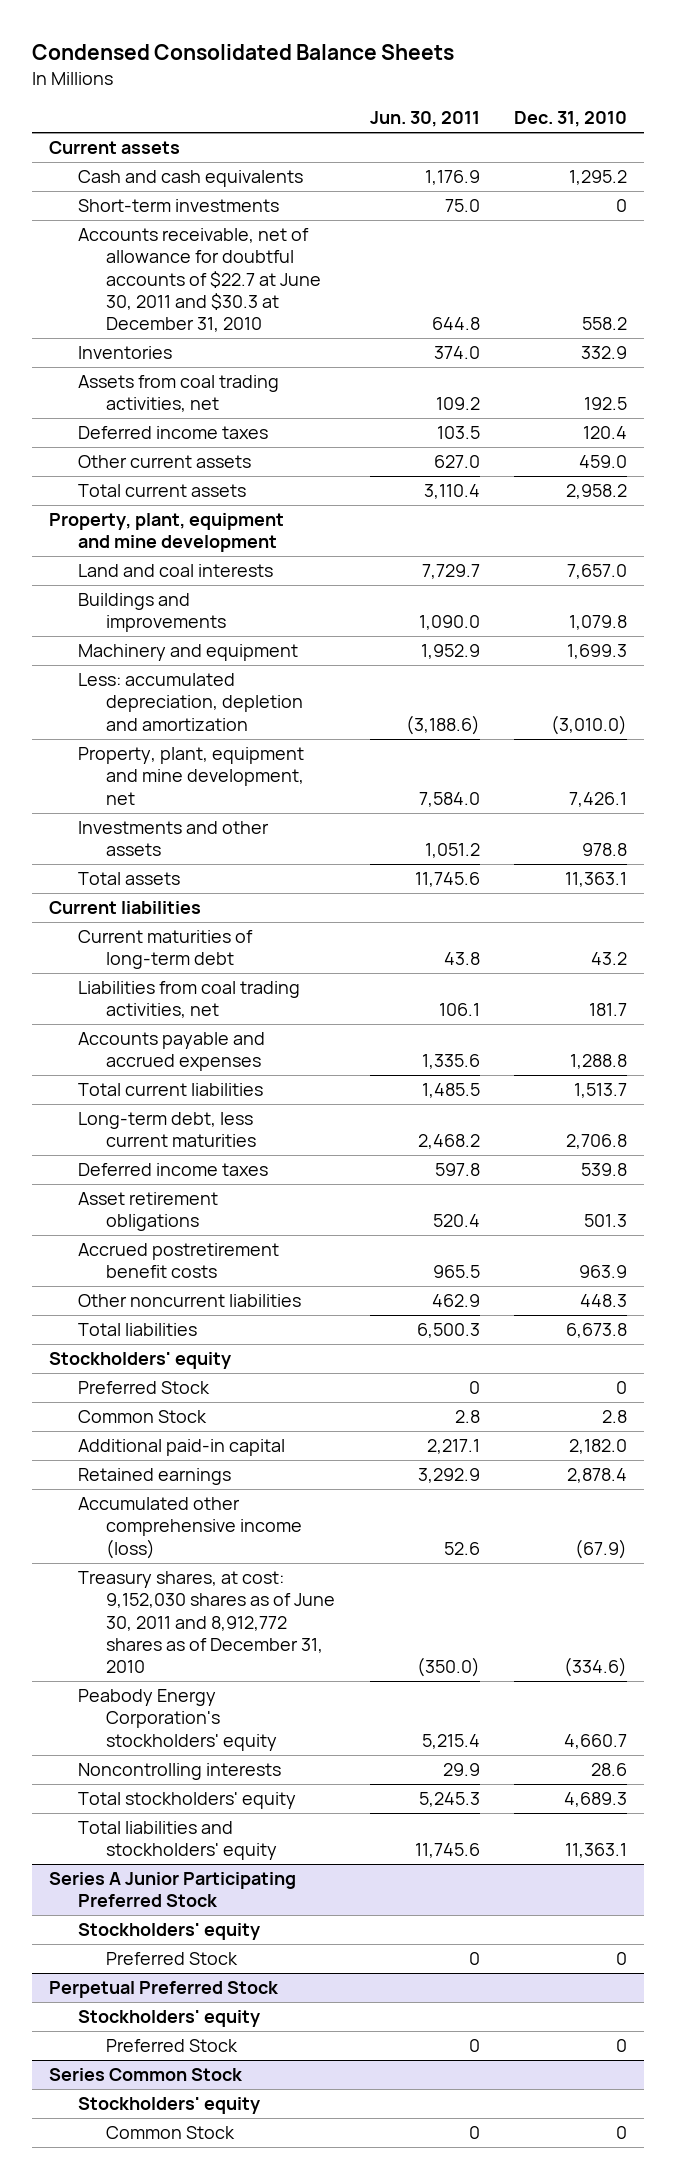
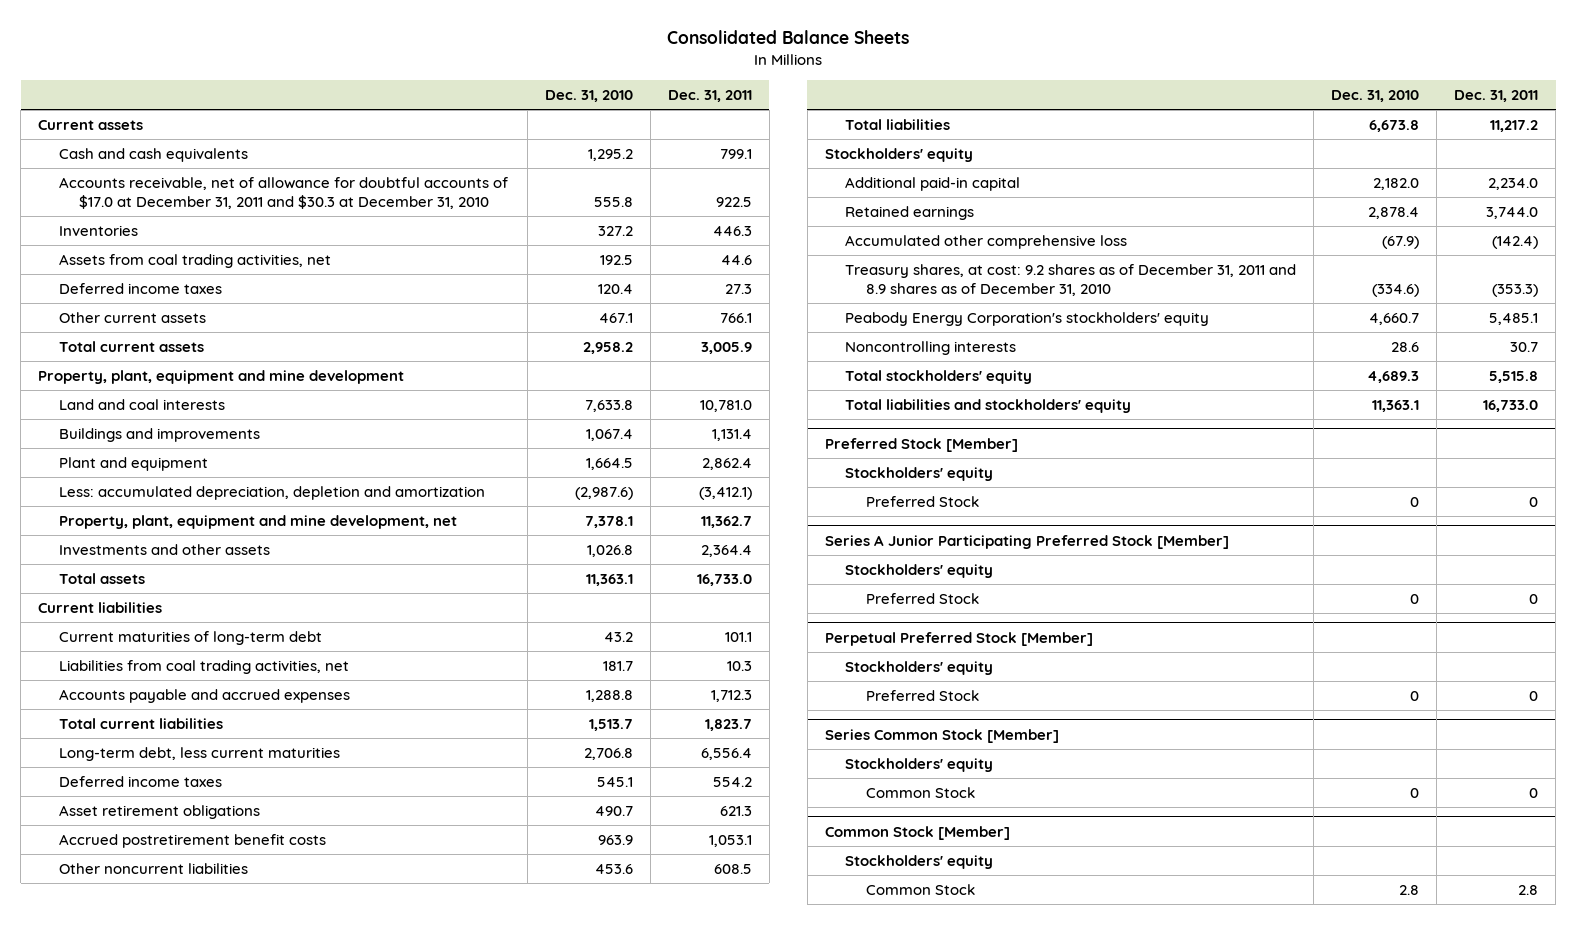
[32,44,455,61] Condensed Consolidated Balance Sheets -> [667,30,910,45] Consolidated Balance Sheets
[369,111,480,128] Jun. 30, 2011 -> none
none -> [667,90,752,103] Dec. 31, 2011
[77,199,279,213] Short-term investments -> none
[77,228,322,333] Accounts receivable, net of allowance for doubtful accounts of $22.7 at June 30, 2011 and $30.3 at December 31, 2010 -> [58,177,508,210] Accounts receivable, net of allowance for doubtful accounts of $17.0 at December 31, 2011 and $30.3 at December 31, 2010
[581,317,627,331] 558.2 -> [593,197,633,208] 555.8
[580,346,627,360] 332.9 -> [597,226,633,237] 327.2
[578,455,627,469] 459.0 -> [598,313,633,324] 467.1
[566,564,627,580] 7,657.0 -> [584,400,633,413] 7,633.8
[568,615,627,631] 1,079.8 -> [585,429,633,442] 1,067.4
[77,644,298,662] Machinery and equipment -> [58,457,208,472] Plant and equipment
[566,644,627,660] 1,699.3 -> [585,458,633,471] 1,664.5
[550,714,627,735] (3,010.0) -> [574,487,633,501] (2,987.6)
[568,791,627,807] 7,426.1 -> [584,516,633,529] 7,378.1
[581,843,627,857] 978.8 -> [586,545,633,558] 1,026.8
[580,1163,627,1177] 539.8 -> [596,777,633,788] 545.1
[583,1214,627,1228] 501.3 -> [594,806,633,817] 490.7
[579,1294,627,1308] 448.3 -> [594,864,633,875] 453.6
[77,1381,210,1395] Preferred Stock -> none
[77,1410,207,1424] Common Stock -> none
[77,1497,303,1559] Accumulated other comprehensive income (loss) -> [845,235,1128,250] Accumulated other comprehensive loss
[77,1571,336,1674] Treasury shares, at cost: 9,152,030 shares as of June 30, 2011 and 8,912,772 shares as of December 31, 2010 -> [845,264,1297,297] Treasury shares, at cost: 9.2 shares as of December 31, 2011 and 8.9 shares as of December 31, 2010
[49,1872,297,1908] Series A Junior Participating Preferred Stock -> none
none -> [824,437,1018,452] Preferred Stock [Member]
[49,1981,280,1999] Perpetual Preferred Stock -> none
none -> [824,534,1229,549] Series A Junior Participating Preferred Stock [Member]
[49,2068,244,2082] Series Common Stock -> none
none -> [824,631,1093,646] Perpetual Preferred Stock [Member]
none -> [866,690,980,702] Preferred Stock
none -> [824,728,1059,743] Series Common Stock [Member]
none -> [845,758,994,773] Stockholders' equity
none -> [824,825,1010,840] Common Stock [Member]
none -> [845,855,994,870] Stockholders' equity
none -> [866,884,976,896] Common Stock

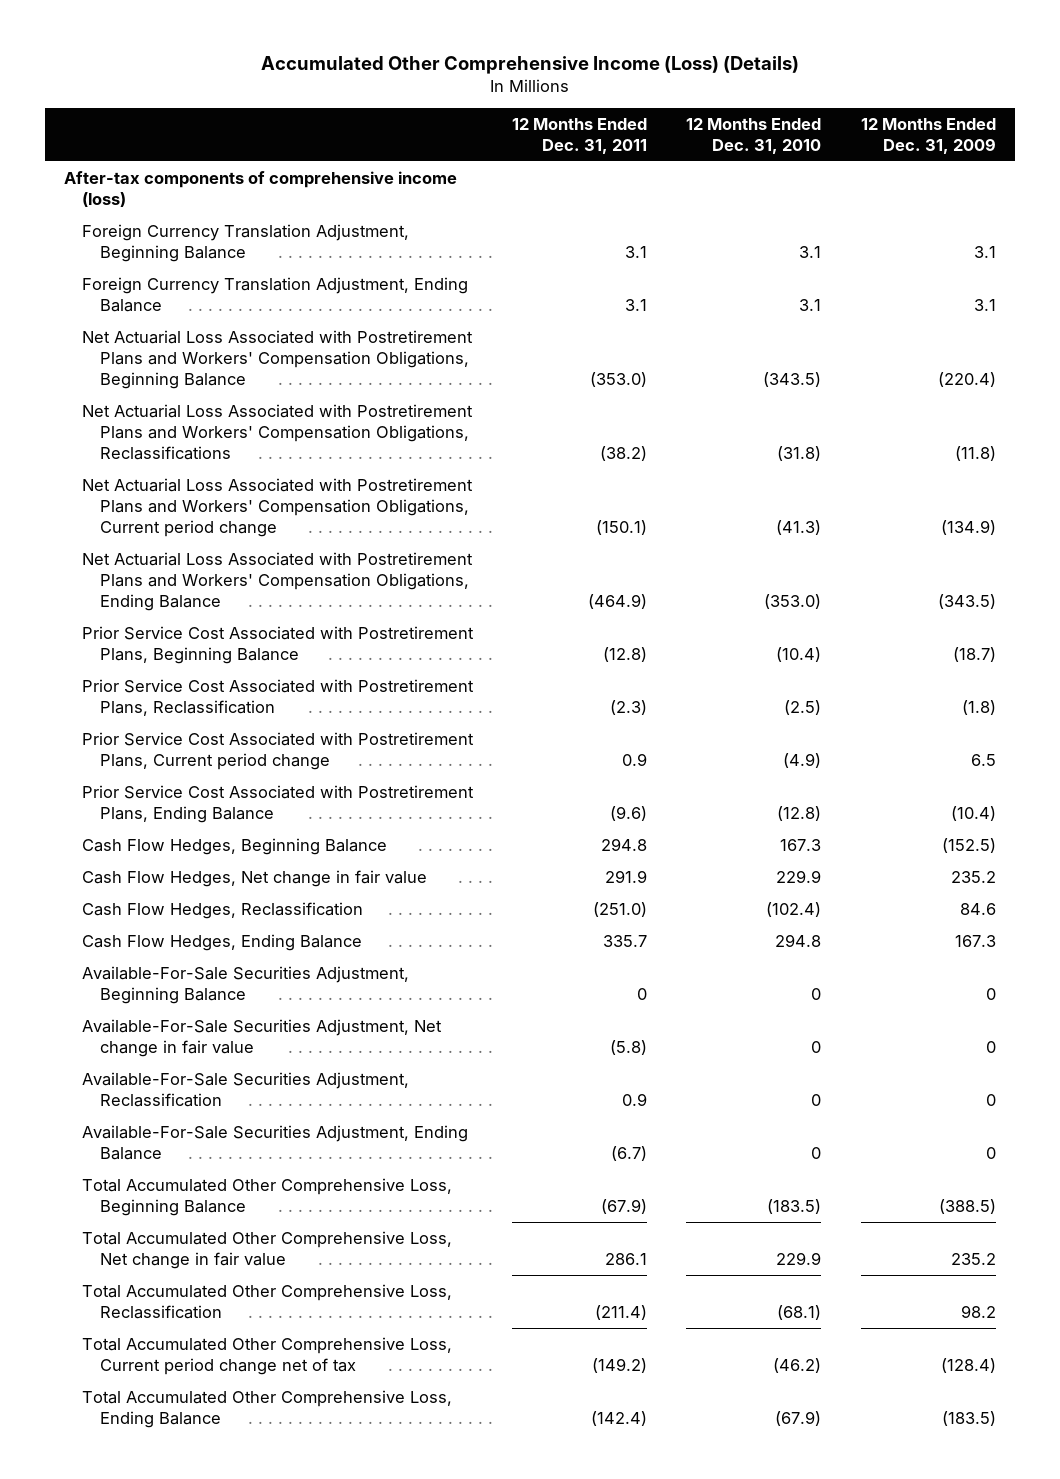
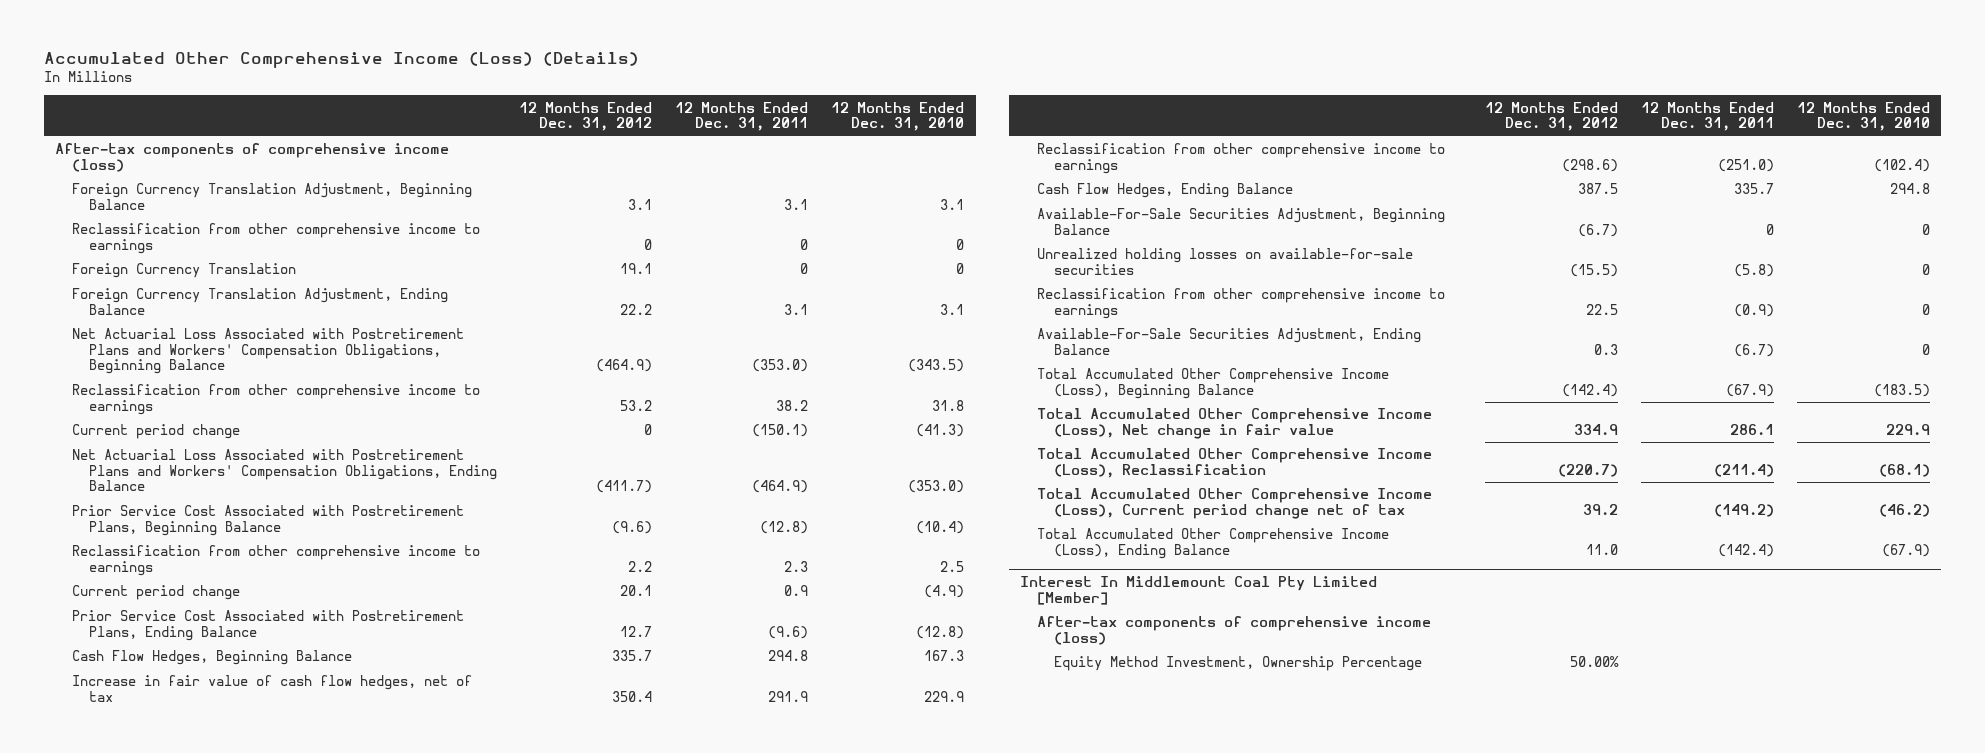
[860,118,996,154] 12 Months Ended Dec. 31, 2009 -> none
none -> [519,101,653,132] 12 Months Ended Dec. 31, 2012
none -> [71,223,480,254] Reclassification from other comprehensive income to earnings
none -> [71,263,296,279] Foreign Currency Translation
[81,404,473,460] Net Actuarial Loss Associated with Postretirement Plans and Workers' Compensation Obligations, Reclassifications -> none
none -> [71,384,480,415] Reclassification from other comprehensive income to earnings
[81,478,473,537] Net Actuarial Loss Associated with Postretirement Plans and Workers' Compensation Obligations, Current period change -> [71,424,240,440] Current period change
[81,679,474,716] Prior Service Cost Associated with Postretirement Plans, Reclassification -> none
none -> [71,545,480,576] Reclassification from other comprehensive income to earnings
[81,732,474,770] Prior Service Cost Associated with Postretirement Plans, Current period change -> [71,585,240,601] Current period change
[81,870,427,888] Cash Flow Hedges, Net change in fair value -> [71,675,472,702] Increase in fair value of cash flow hedges, net of tax
[81,902,363,920] Cash Flow Hedges, Reclassification -> [1037,143,1446,174] Reclassification from other comprehensive income to earnings
[81,1072,409,1107] Available-For-Sale Securities Adjustment, Reclassification -> none
[81,1019,442,1057] Available-For-Sale Securities Adjustment, Net change in fair value -> [1037,248,1414,275] Unrealized holding losses on available-for-sale securities
none -> [1037,288,1446,319] Reclassification from other comprehensive income to earnings
[81,1178,452,1216] Total Accumulated Other Comprehensive Loss, Beginning Balance -> [1037,368,1390,399] Total Accumulated Other Comprehensive Income (Loss), Beginning Balance
[81,1231,452,1269] Total Accumulated Other Comprehensive Loss, Net change in fair value -> [1037,408,1433,439] Total Accumulated Other Comprehensive Income (Loss), Net change in fair value
[81,1284,452,1319] Total Accumulated Other Comprehensive Loss, Reclassification -> [1037,448,1433,478] Total Accumulated Other Comprehensive Income (Loss), Reclassification
[81,1337,452,1375] Total Accumulated Other Comprehensive Loss, Current period change net of tax -> [1037,488,1433,519] Total Accumulated Other Comprehensive Income (Loss), Current period change net of tax
[81,1390,452,1428] Total Accumulated Other Comprehensive Loss, Ending Balance -> [1037,528,1390,559] Total Accumulated Other Comprehensive Income (Loss), Ending Balance
none -> [1020,576,1378,605] Interest In Middlemount Coal Pty Limited [Member]
none -> [1037,616,1432,645] After-tax components of comprehensive income (loss)
none -> [1053,656,1422,672] Equity Method Investment, Ownership Percentage

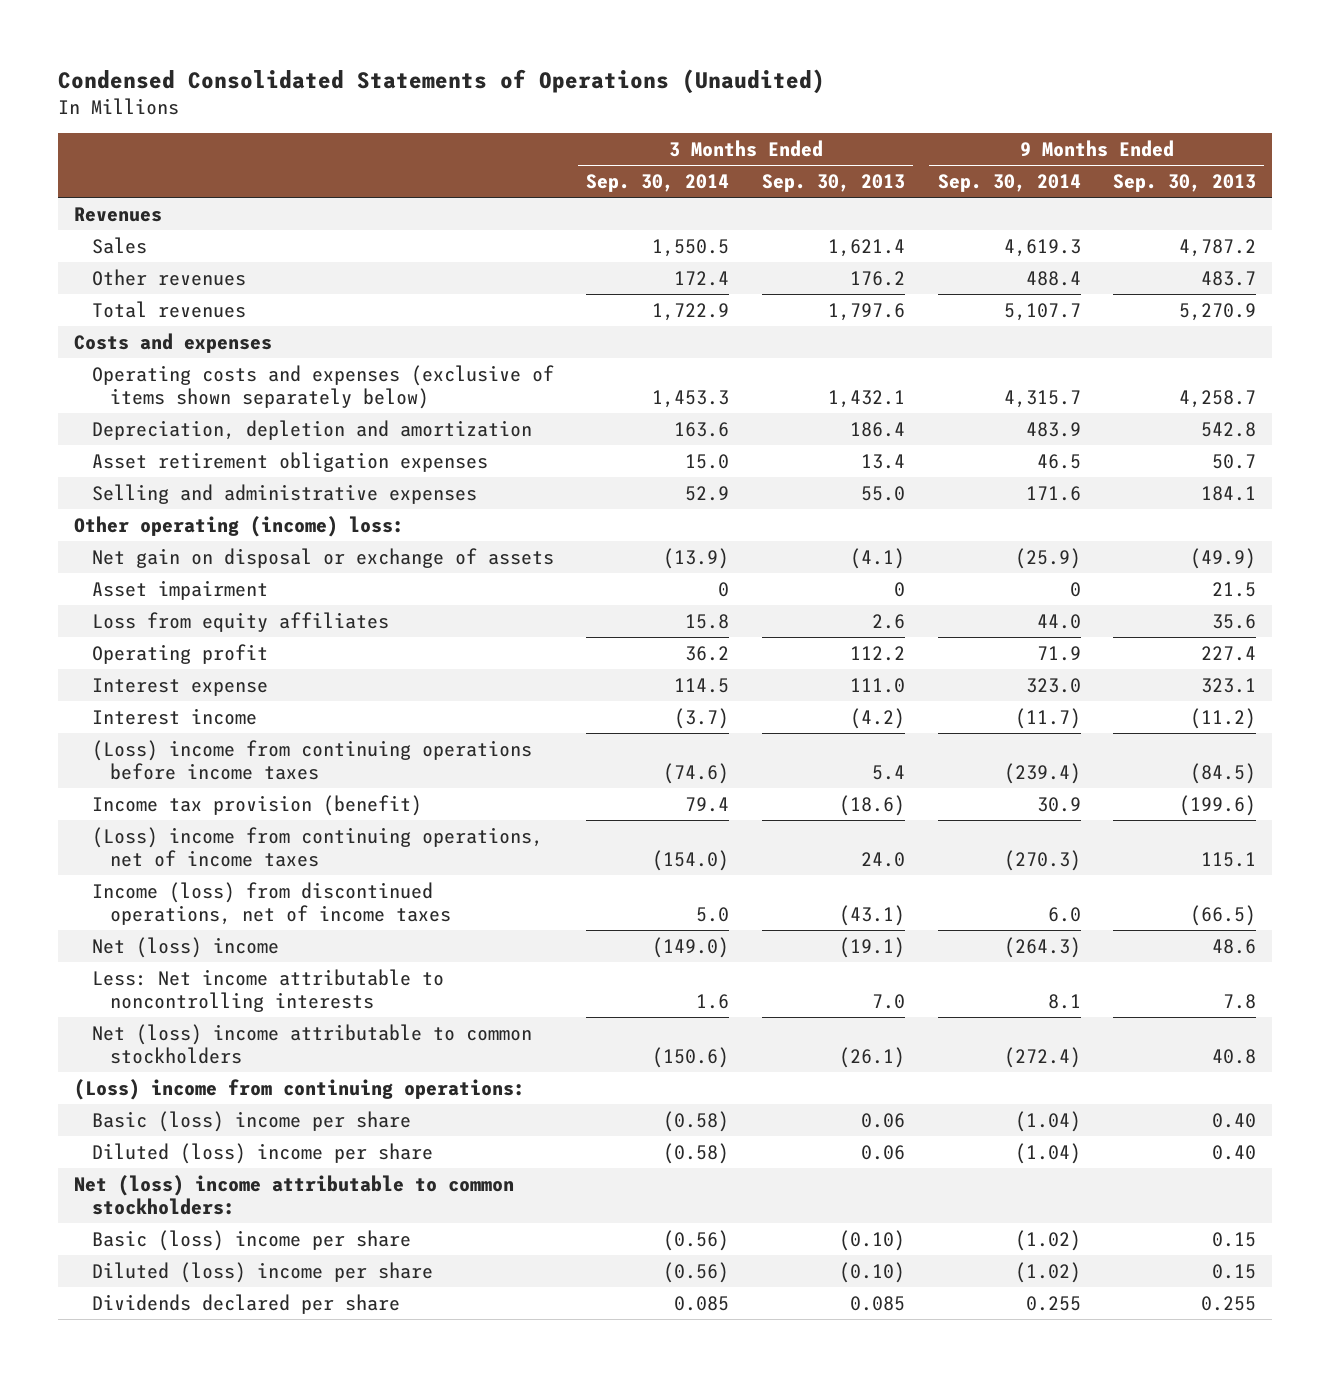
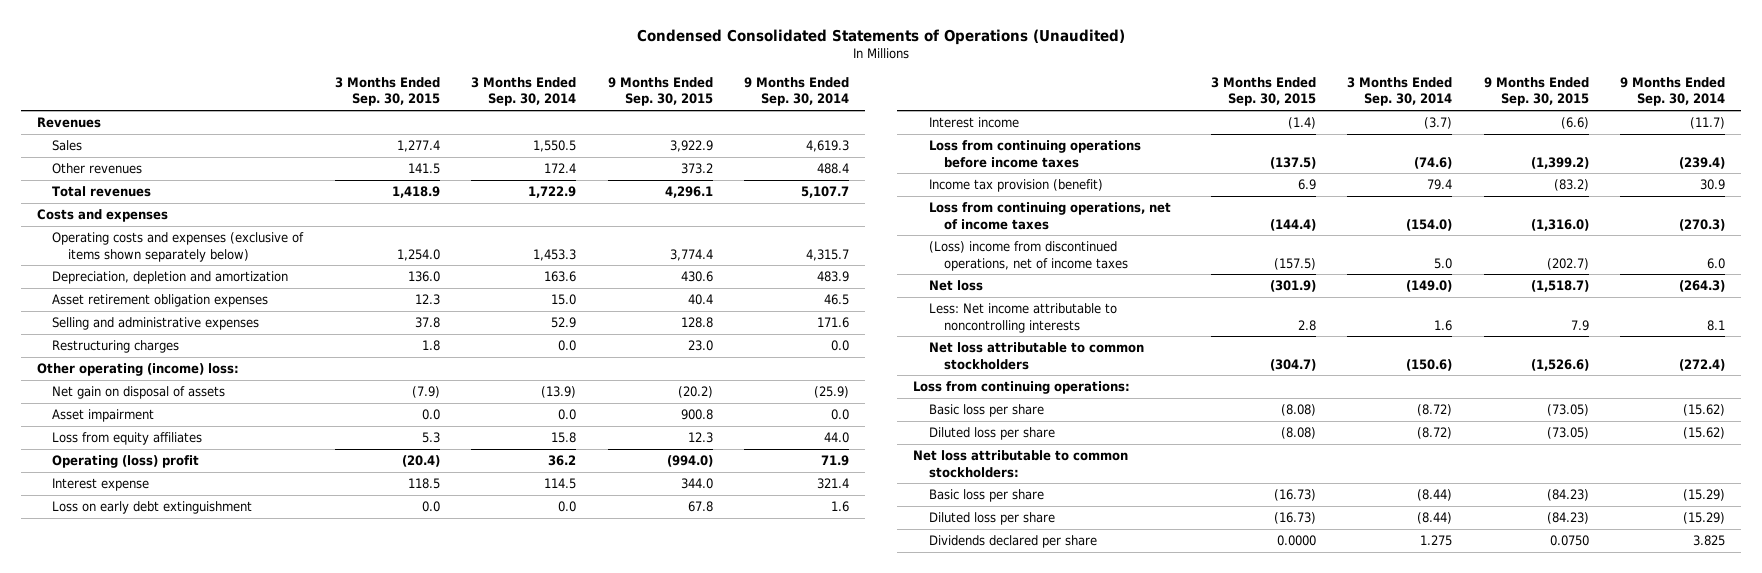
[762,174,906,193] Sep. 30, 2013 -> none
[1113,174,1257,193] Sep. 30, 2013 -> none
none -> [334,76,440,107] 3 Months Ended Sep. 30, 2015
none -> [607,76,713,107] 9 Months Ended Sep. 30, 2015
none -> [52,340,180,354] Restructuring charges
[91,547,554,568] Net gain on disposal or exchange of assets -> [52,386,226,400] Net gain on disposal of assets
[718,581,730,597] 0 -> [558,409,577,421] 0.0
[1069,581,1081,597] 0 -> [831,409,850,421] 0.0
[91,643,268,664] Operating profit -> [52,455,200,469] Operating (loss) profit
[1025,677,1081,693] 323.0 -> [817,478,850,490] 321.4
none -> [52,501,253,515] Loss on early debt extinguishment
[91,739,532,781] (Loss) income from continuing operations before income taxes -> [928,140,1141,168] Loss from continuing operations before income taxes
[91,826,543,868] (Loss) income from continuing operations, net of income taxes -> [928,202,1171,230] Loss from continuing operations, net of income taxes
[91,881,451,926] Income (loss) from discontinued operations, net of income taxes -> [928,241,1129,271] (Loss) income from discontinued operations, net of income taxes
[91,936,279,958] Net (loss) income -> [928,280,983,292] Net loss
[91,1023,532,1065] Net (loss) income attributable to common stockholders -> [928,342,1144,370] Net loss attributable to common stockholders
[74,1078,526,1100] (Loss) income from continuing operations: -> [912,381,1130,395] Loss from continuing operations:
[91,1110,411,1132] Basic (loss) income per share -> [928,404,1044,418] Basic loss per share
[663,1110,730,1132] (0.58) -> [1417,404,1453,417] (8.72)
[1014,1110,1081,1132] (1.04) -> [1683,404,1726,417] (15.62)
[91,1142,433,1164] Diluted (loss) income per share -> [928,427,1055,441] Diluted loss per share
[663,1142,730,1164] (0.58) -> [1417,427,1453,440] (8.72)
[1014,1142,1081,1164] (1.04) -> [1683,427,1726,440] (15.62)
[74,1174,515,1216] Net (loss) income attributable to common stockholders: -> [912,450,1128,478] Net loss attributable to common stockholders:
[91,1229,411,1251] Basic (loss) income per share -> [928,489,1044,503] Basic loss per share
[663,1229,730,1251] (0.56) -> [1417,489,1453,502] (8.44)
[1014,1229,1081,1251] (1.02) -> [1683,489,1726,502] (15.29)
[91,1261,433,1283] Diluted (loss) income per share -> [928,512,1055,526] Diluted loss per share
[663,1261,730,1283] (0.56) -> [1417,512,1453,525] (8.44)
[1014,1261,1081,1283] (1.02) -> [1683,512,1726,525] (15.29)
[674,1295,730,1311] 0.085 -> [1420,535,1453,547] 1.275
[1025,1295,1081,1311] 0.255 -> [1693,535,1726,547] 3.825

